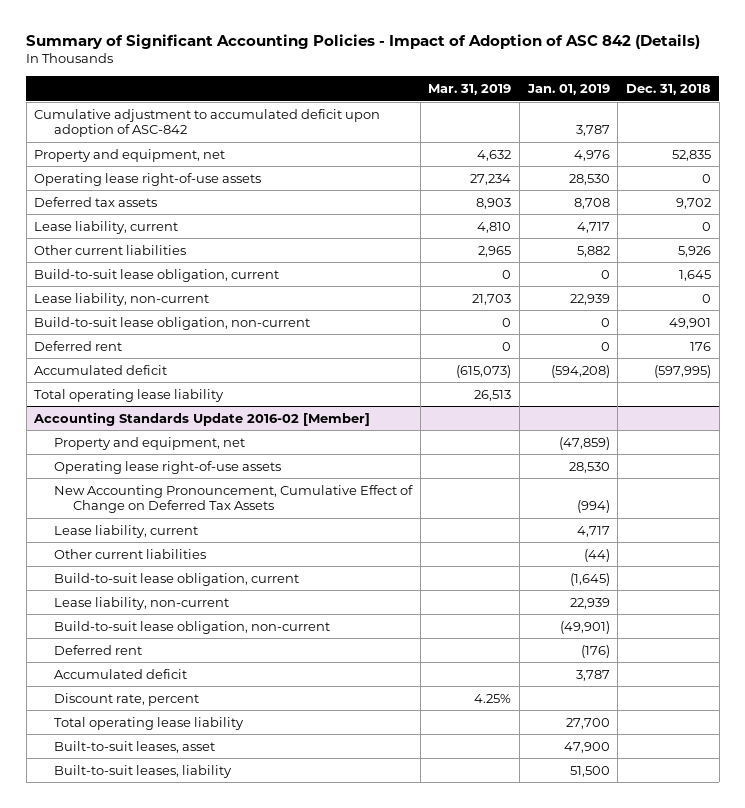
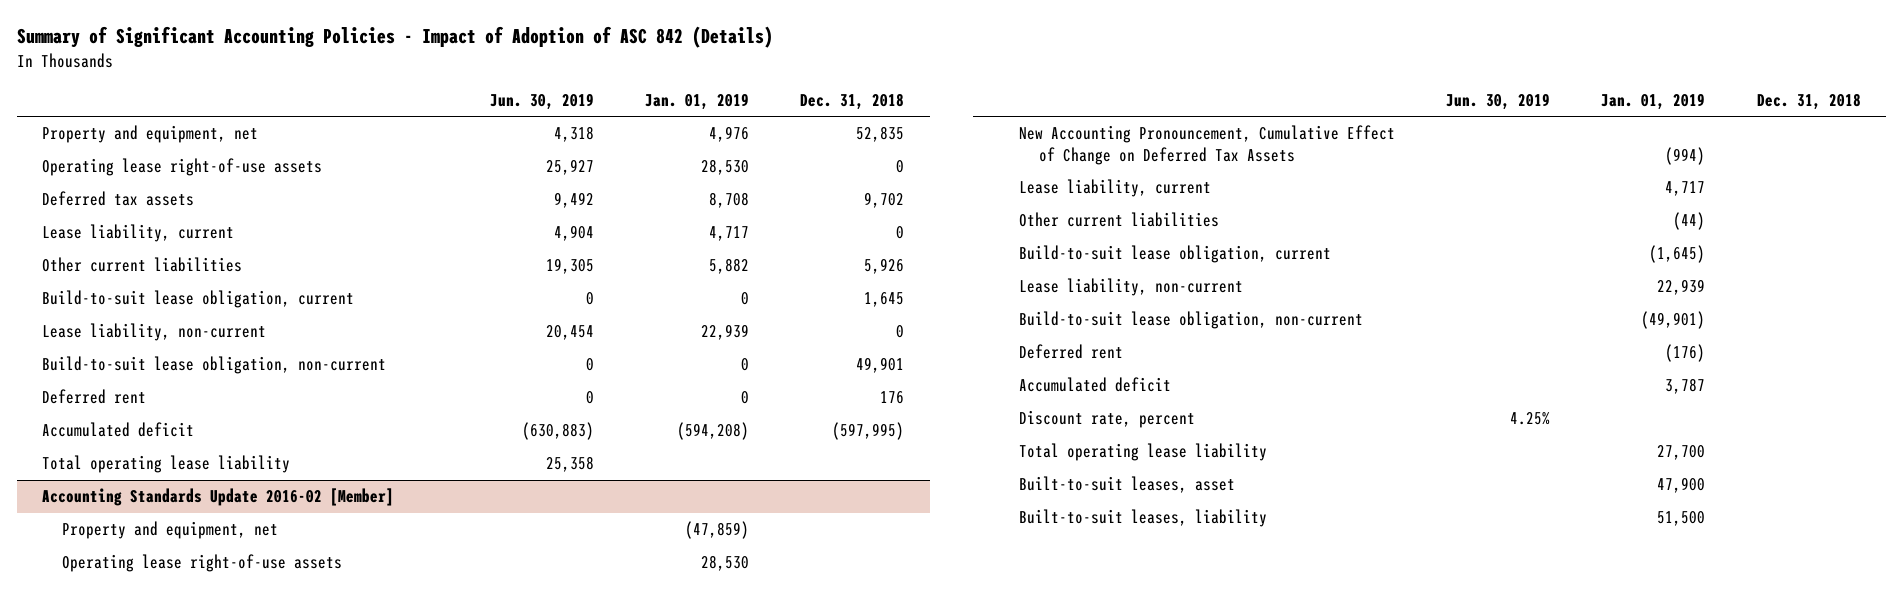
[428,83,512,95] Mar. 31, 2019 -> none
none -> [489,93,594,111] Jun. 30, 2019
[34,108,381,138] Cumulative adjustment to accumulated deficit upon adoption of ASC-842 -> none

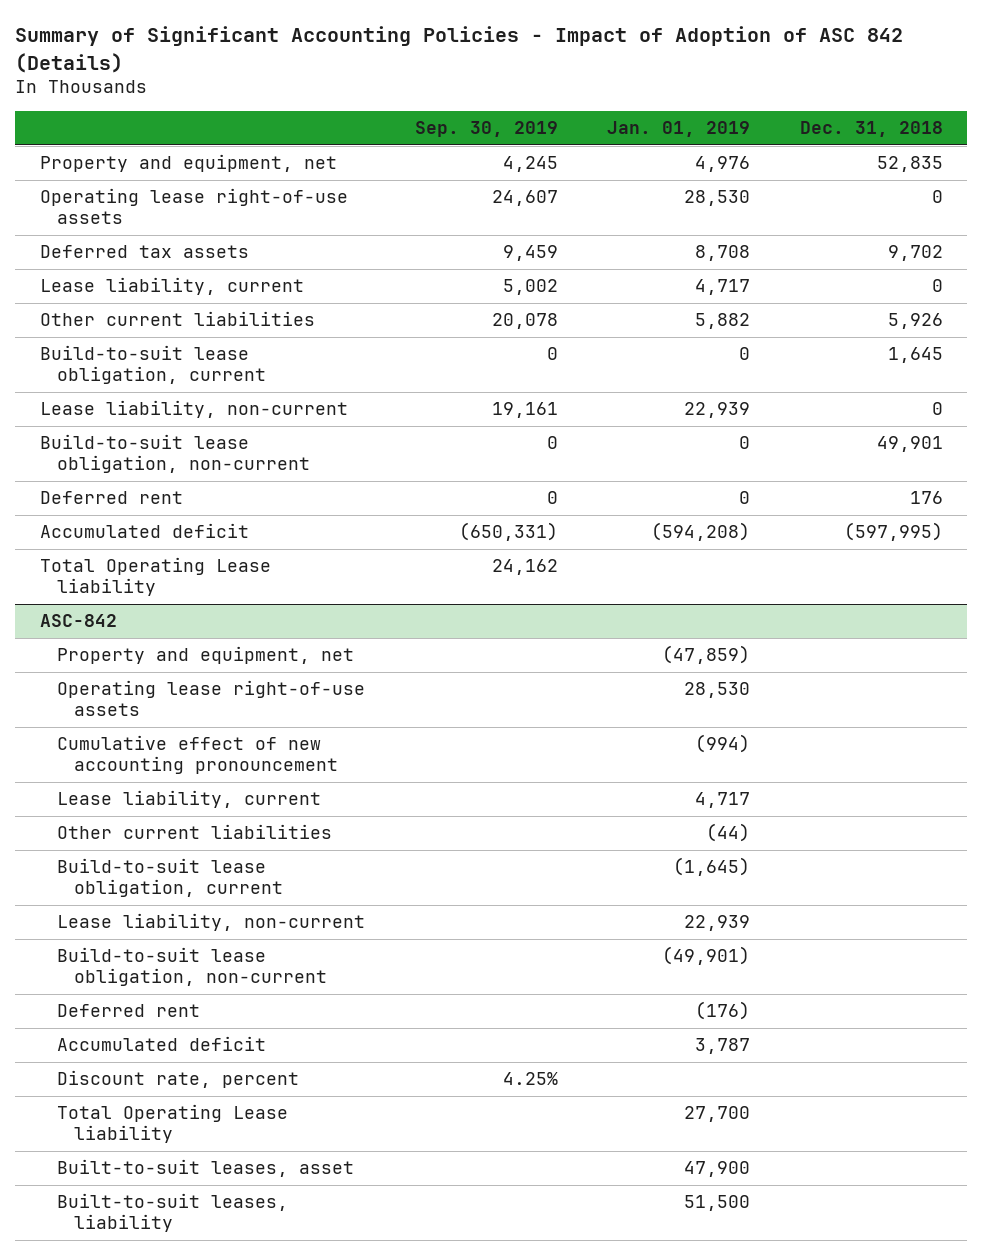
[489,93,594,111] Jun. 30, 2019 -> none
none -> [414,121,558,138] Sep. 30, 2019
[42,455,291,474] Total operating lease liability -> [39,557,271,597] Total Operating Lease liability
[42,488,395,507] Accounting Standards Update 2016-02 [Member] -> [39,614,117,628] ASC-842
[1018,125,1395,165] New Accounting Pronouncement, Cumulative Effect of Change on Deferred Tax Assets -> [57,735,339,775] Cumulative effect of new accounting pronouncement
[1018,443,1267,462] Total operating lease liability -> [57,1104,289,1144] Total Operating Lease liability

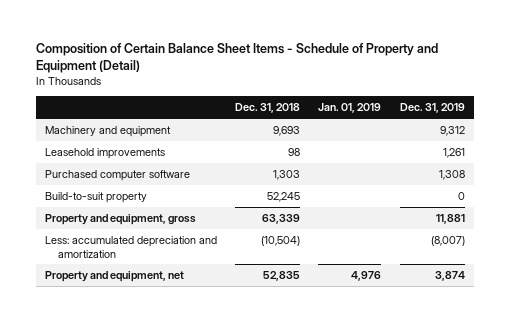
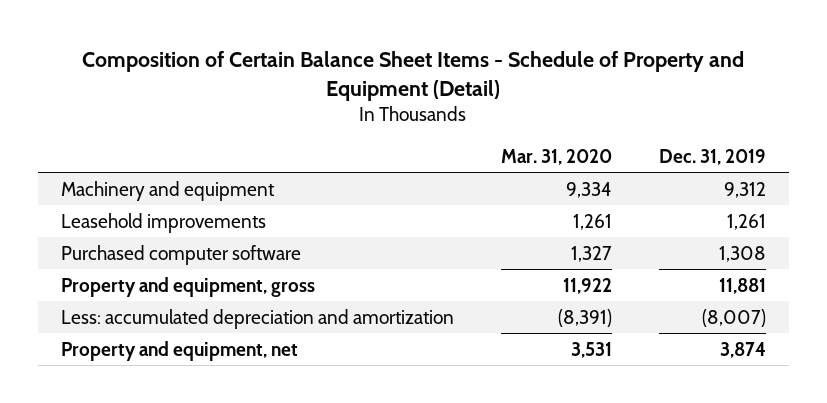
[235,103,301,114] Dec. 31, 2018 -> none
[318,103,382,114] Jan. 01, 2019 -> none
none -> [500,148,612,165] Mar. 31, 2020
[45,191,148,203] Build-to-suit property -> none

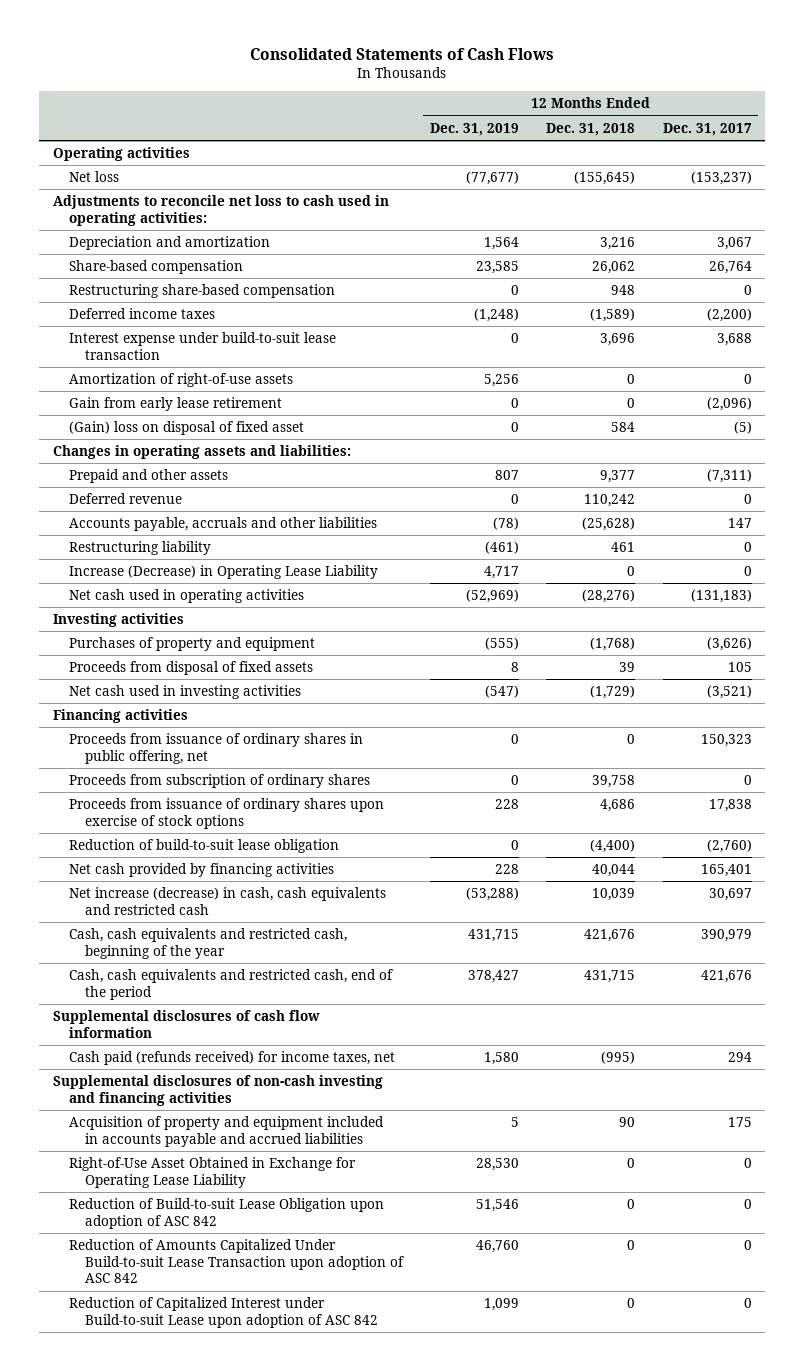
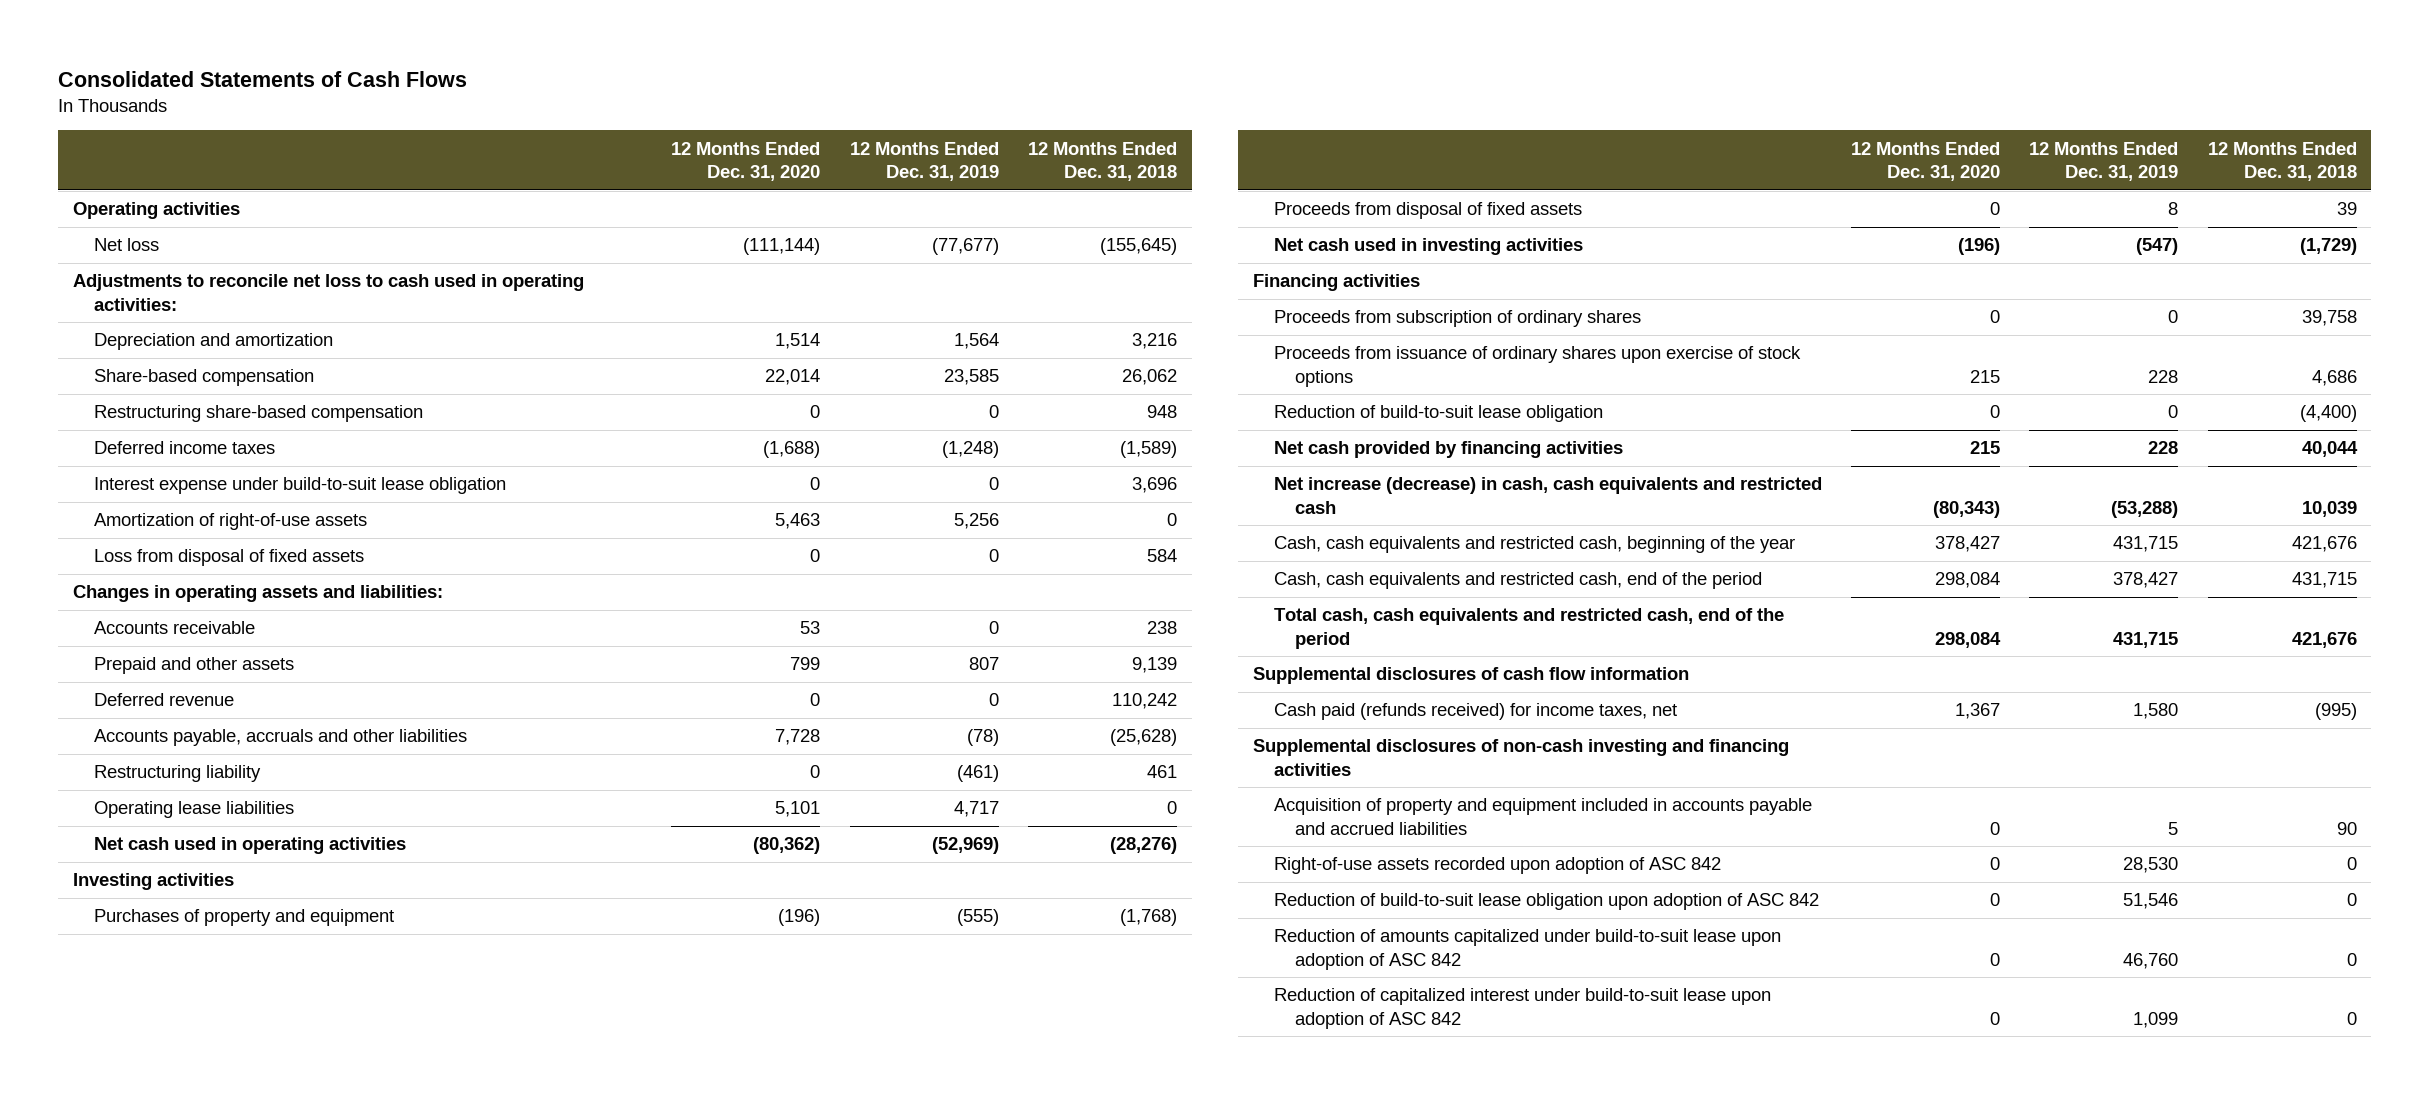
[662,122,752,136] Dec. 31, 2017 -> none
none -> [671,141,821,182] 12 Months Ended Dec. 31, 2020
[68,331,336,360] Interest expense under build-to-suit lease transaction -> [93,477,506,495] Interest expense under build-to-suit lease obligation
[68,396,282,411] Gain from early lease retirement -> none
[68,420,304,435] (Gain) loss on disposal of fixed asset -> [93,549,364,567] Loss from disposal of fixed assets
none -> [93,621,255,635] Accounts receivable
[600,469,636,483] 9,377 -> [1131,657,1177,674] 9,139
[68,564,378,579] Increase (Decrease) in Operating Lease Liability -> [93,801,294,819] Operating lease liabilities
[68,732,363,764] Proceeds from issuance of ordinary shares in public offering, net -> none
none -> [1273,608,1784,649] Total cash, cash equivalents and restricted cash, end of the period
[68,1156,356,1188] Right-of-Use Asset Obtained in Exchange for Operating Lease Liability -> [1273,857,1721,875] Right-of-use assets recorded upon adoption of ASC 842
[68,1197,384,1229] Reduction of Build-to-suit Lease Obligation upon adoption of ASC 842 -> [1273,893,1819,911] Reduction of build-to-suit lease obligation upon adoption of ASC 842
[68,1238,404,1284] Reduction of Amounts Capitalized Under Build-to-suit Lease Transaction upon adoption of ASC 842 -> [1273,929,1781,970] Reduction of amounts capitalized under build-to-suit lease upon adoption of ASC 842
[68,1296,378,1328] Reduction of Capitalized Interest under Build-to-suit Lease upon adoption of ASC 842 -> [1273,988,1771,1029] Reduction of capitalized interest under build-to-suit lease upon adoption of ASC 842

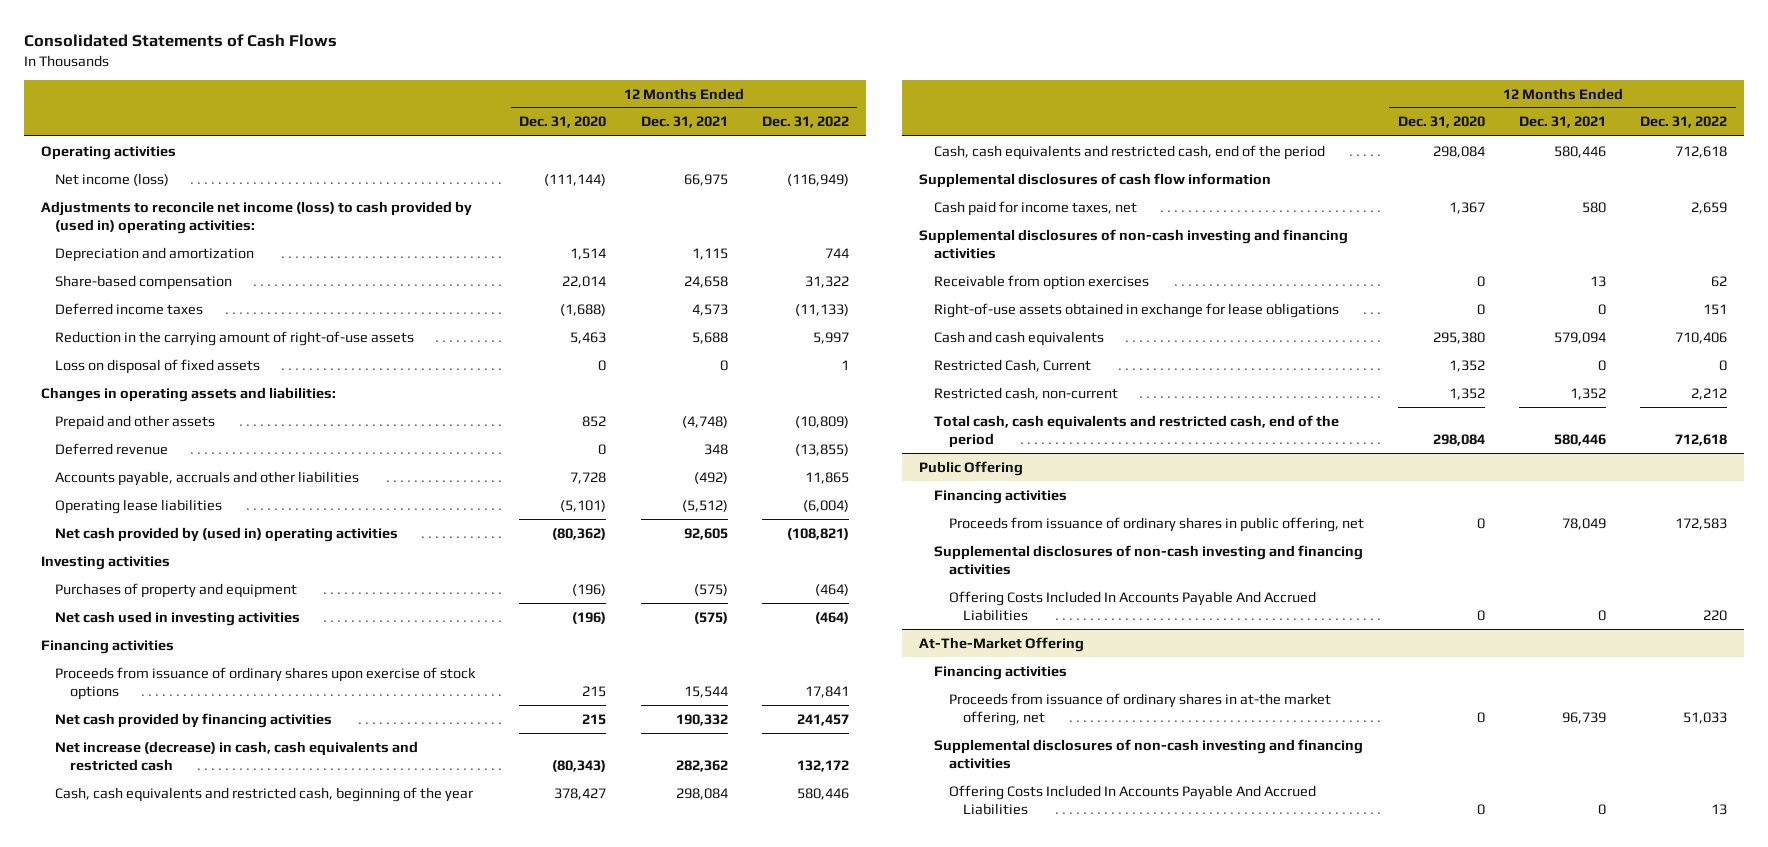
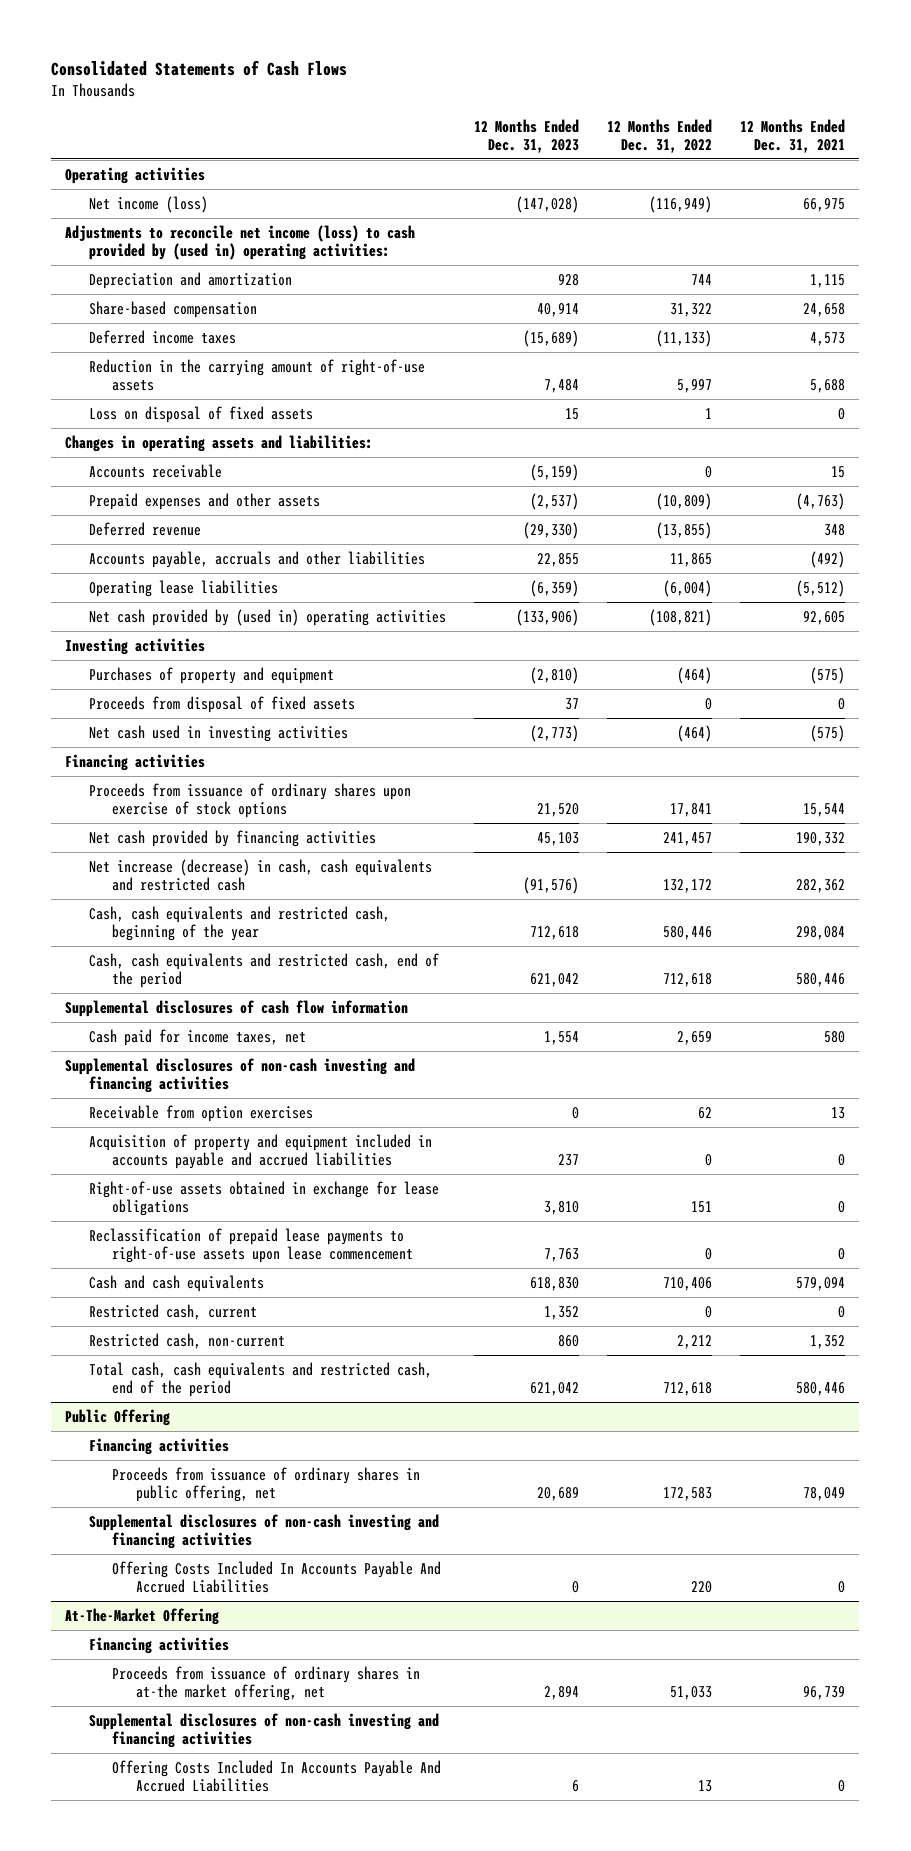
[519,116,607,129] Dec. 31, 2020 -> none
none -> [473,118,579,153] 12 Months Ended Dec. 31, 2023
none -> [88,463,222,478] Accounts receivable
[55,414,216,430] Prepaid and other assets -> [88,492,320,510] Prepaid expenses and other assets
[681,415,728,428] (4,748) -> [796,492,846,510] (4,763)
none -> [88,695,355,713] Proceeds from disposal of fixed assets
none -> [88,1133,432,1169] Acquisition of property and equipment included in accounts payable and accrued liabilities
none -> [88,1227,414,1263] Reclassification of prepaid lease payments to right-of-use assets upon lease commencement
[933,358,1091,372] Restricted Cash, Current -> [88,1303,257,1320] Restricted cash, current

